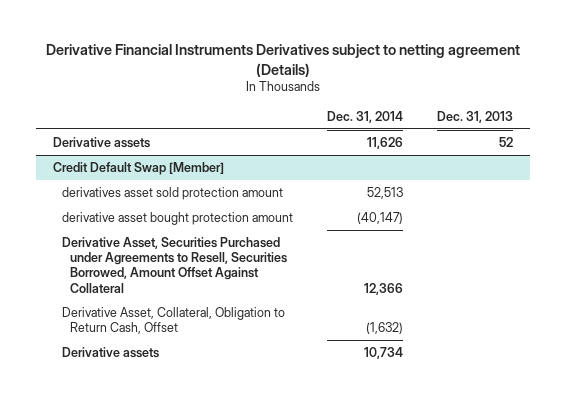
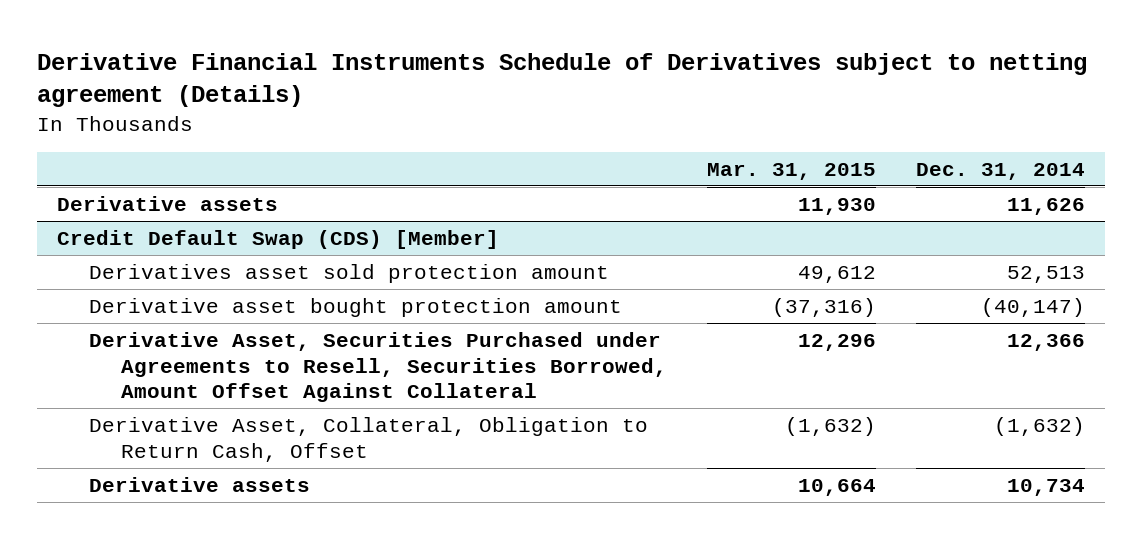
[45,44,520,77] Derivative Financial Instruments Derivatives subject to netting agreement (Details) -> [37,52,1088,108] Derivative Financial Instruments Schedule of Derivatives subject to netting agreement (Details)
[436,110,513,123] Dec. 31, 2013 -> none
none -> [707,162,877,180] Mar. 31, 2015
[52,161,224,175] Credit Default Swap [Member] -> [57,229,500,249] Credit Default Swap (CDS) [Member]
[61,186,283,200] derivatives asset sold protection amount -> [89,263,610,283] Derivatives asset sold protection amount
[61,211,293,225] derivative asset bought protection amount -> [89,297,623,317] Derivative asset bought protection amount

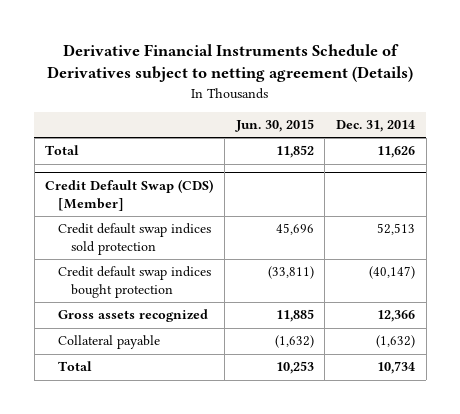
[707,162,877,180] Mar. 31, 2015 -> none
none -> [234,119,314,133] Jun. 30, 2015
[57,195,279,211] Derivative assets -> [45,145,80,156] Total
[89,263,610,283] Derivatives asset sold protection amount -> [58,223,212,255] Credit default swap indices sold protection
[89,297,623,317] Derivative asset bought protection amount -> [58,266,212,298] Credit default swap indices bought protection
[89,331,667,403] Derivative Asset, Securities Purchased under Agreements to Resell, Securities Borrowed, Amount Offset Against Collateral -> [58,309,209,323] Gross assets recognized
[89,416,649,462] Derivative Asset, Collateral, Obligation to Return Cash, Offset -> [58,335,161,350] Collateral payable
[89,476,311,492] Derivative assets -> [58,361,93,372] Total

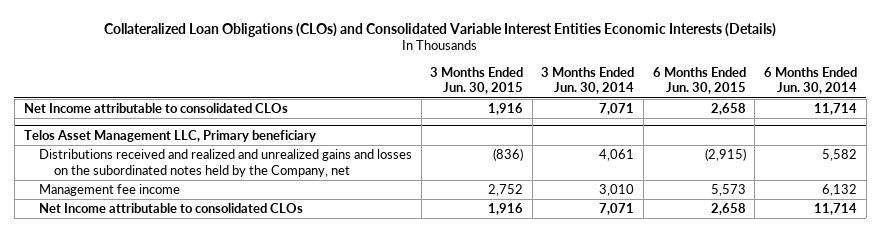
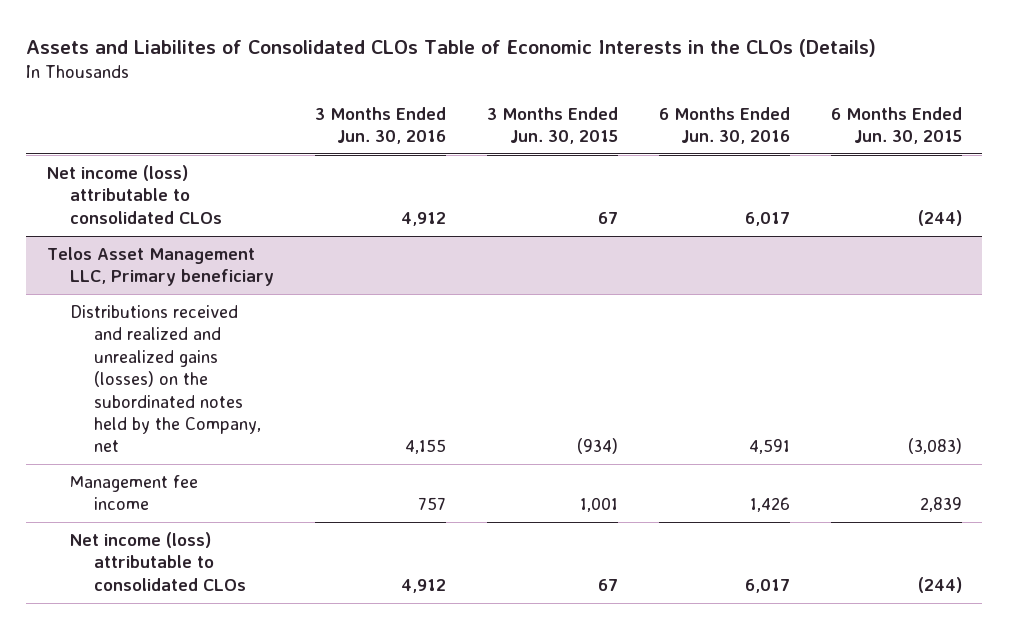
[104,22,777,37] Collateralized Loan Obligations (CLOs) and Consolidated Variable Interest Entities Economic Interests (Details) -> [26,38,877,57] Assets and Liabilites of Consolidated CLOs Table of Economic Interests in the CLOs (Details)
[541,66,635,95] 3 Months Ended Jun. 30, 2014 -> none
[763,66,857,95] 6 Months Ended Jun. 30, 2014 -> none
none -> [315,106,447,144] 3 Months Ended Jun. 30, 2016
none -> [659,106,791,144] 6 Months Ended Jun. 30, 2016
[23,103,288,114] Net Income attributable to consolidated CLOs -> [46,165,223,224] Net income (loss) attributable to consolidated CLOs
[488,103,524,116] 1,916 -> [598,211,619,224] 67
[710,103,746,116] 2,658 -> [917,209,962,226] (244)
[38,149,412,177] Distributions received and realized and unrealized gains and losses on the subordinated notes held by the Company, net -> [70,305,261,453] Distributions received and realized and unrealized gains (losses) on the subordinated notes held by the Company, net
[493,148,524,162] (836) -> [577,438,619,455] (934)
[704,148,746,162] (2,915) -> [907,438,962,455] (3,083)
[488,184,524,197] 2,752 -> [580,497,619,513] 1,001
[710,184,746,197] 5,573 -> [919,497,962,513] 2,839
[38,203,303,214] Net Income attributable to consolidated CLOs -> [70,532,246,591] Net income (loss) attributable to consolidated CLOs
[488,203,524,216] 1,916 -> [598,578,619,591] 67
[710,203,746,216] 2,658 -> [917,576,962,593] (244)

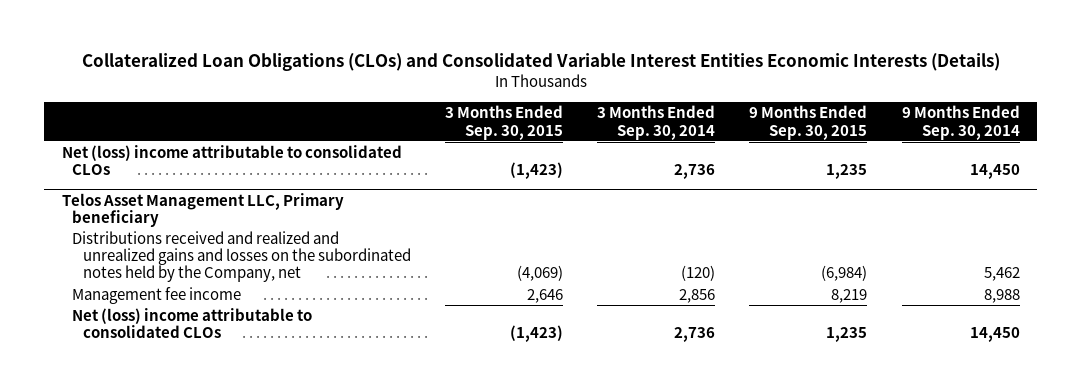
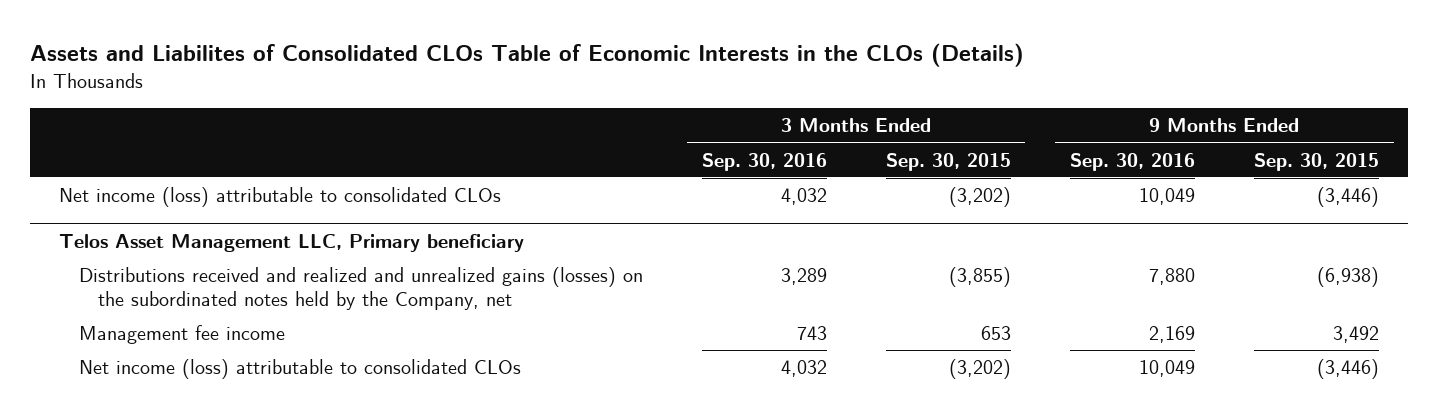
[81,53,1000,72] Collateralized Loan Obligations (CLOs) and Consolidated Variable Interest Entities Economic Interests (Details) -> [29,42,1024,67] Assets and Liabilites of Consolidated CLOs Table of Economic Interests in the CLOs (Details)
[597,105,716,140] 3 Months Ended Sep. 30, 2014 -> none
[901,105,1020,140] 9 Months Ended Sep. 30, 2014 -> none
none -> [701,152,827,171] Sep. 30, 2016
none -> [1069,152,1195,171] Sep. 30, 2016
[61,145,402,176] Net (loss) income attributable to consolidated CLOs -> [59,187,502,208] Net income (loss) attributable to consolidated CLOs
[509,162,563,180] (1,423) -> [948,187,1011,208] (3,202)
[826,164,868,180] 1,235 -> [1316,187,1379,208] (3,446)
[72,231,411,283] Distributions received and realized and unrealized gains and losses on the subordinated notes held by the Company, net -> [78,267,643,310] Distributions received and realized and unrealized gains (losses) on the subordinated notes held by the Company, net
[516,265,563,282] (4,069) -> [948,267,1011,288] (3,855)
[821,265,868,282] (6,984) -> [1316,267,1379,288] (6,938)
[526,289,563,304] 2,646 -> [980,326,1011,341] 653
[831,289,868,304] 8,219 -> [1332,326,1379,344] 3,492
[72,308,313,339] Net (loss) income attributable to consolidated CLOs -> [78,359,521,380] Net income (loss) attributable to consolidated CLOs
[509,325,563,343] (1,423) -> [948,359,1011,380] (3,202)
[826,327,868,343] 1,235 -> [1316,359,1379,380] (3,446)

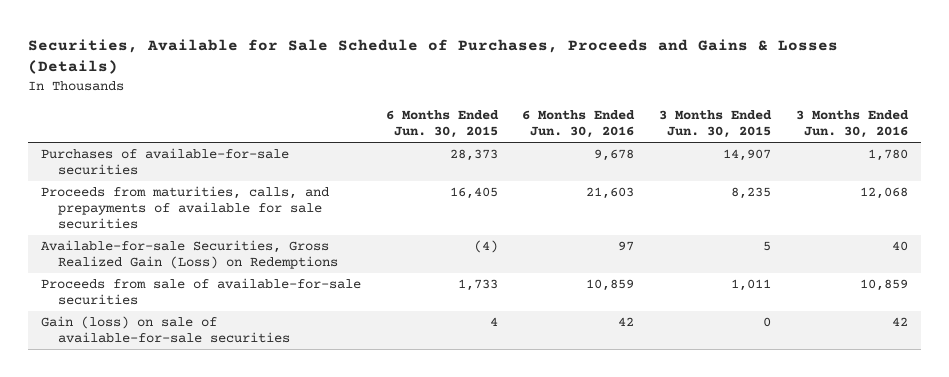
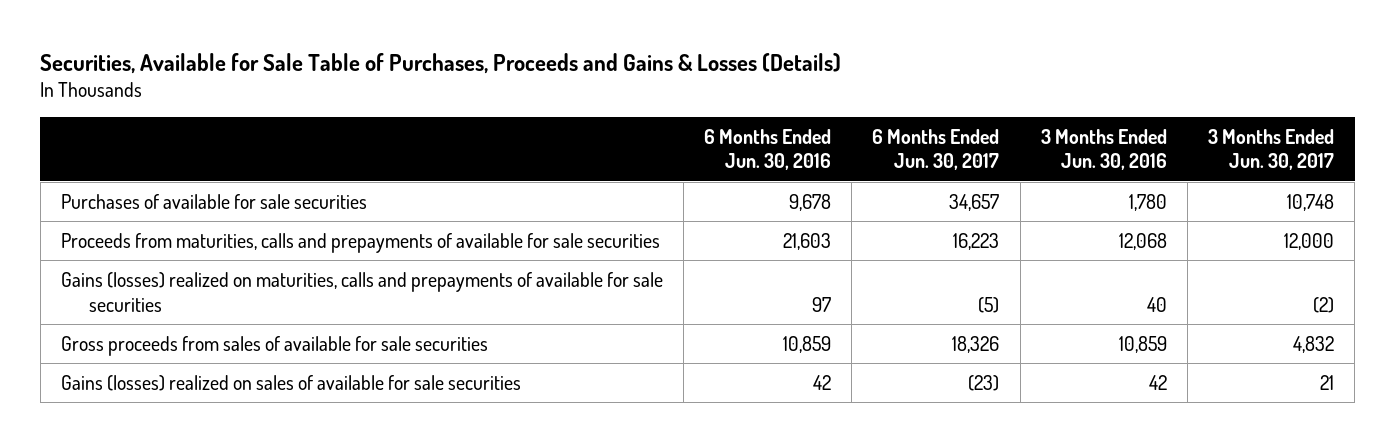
[28,38,839,75] Securities, Available for Sale Schedule of Purchases, Proceeds and Gains & Losses (Details) -> [40,52,842,74] Securities, Available for Sale Table of Purchases, Proceeds and Gains & Losses (Details)
[385,110,499,139] 6 Months Ended Jun. 30, 2015 -> none
[659,110,773,139] 3 Months Ended Jun. 30, 2015 -> none
none -> [872,128,1000,171] 6 Months Ended Jun. 30, 2017
none -> [1207,128,1334,171] 3 Months Ended Jun. 30, 2017
[40,148,289,176] Purchases of available-for-sale securities -> [60,193,367,209] Purchases of available for sale securities
[40,186,329,230] Proceeds from maturities, calls, and prepayments of available for sale securities -> [60,232,660,253] Proceeds from maturities, calls and prepayments of available for sale securities
[40,240,338,270] Available-for-sale Securities, Gross Realized Gain (Loss) on Redemptions -> [60,271,663,312] Gains (losses) realized on maturities, calls and prepayments of available for sale securities
[40,278,361,306] Proceeds from sale of available-for-sale securities -> [60,335,488,356] Gross proceeds from sales of available for sale securities
[40,316,290,344] Gain (loss) on sale of available-for-sale securities -> [60,374,521,391] Gains (losses) realized on sales of available for sale securities

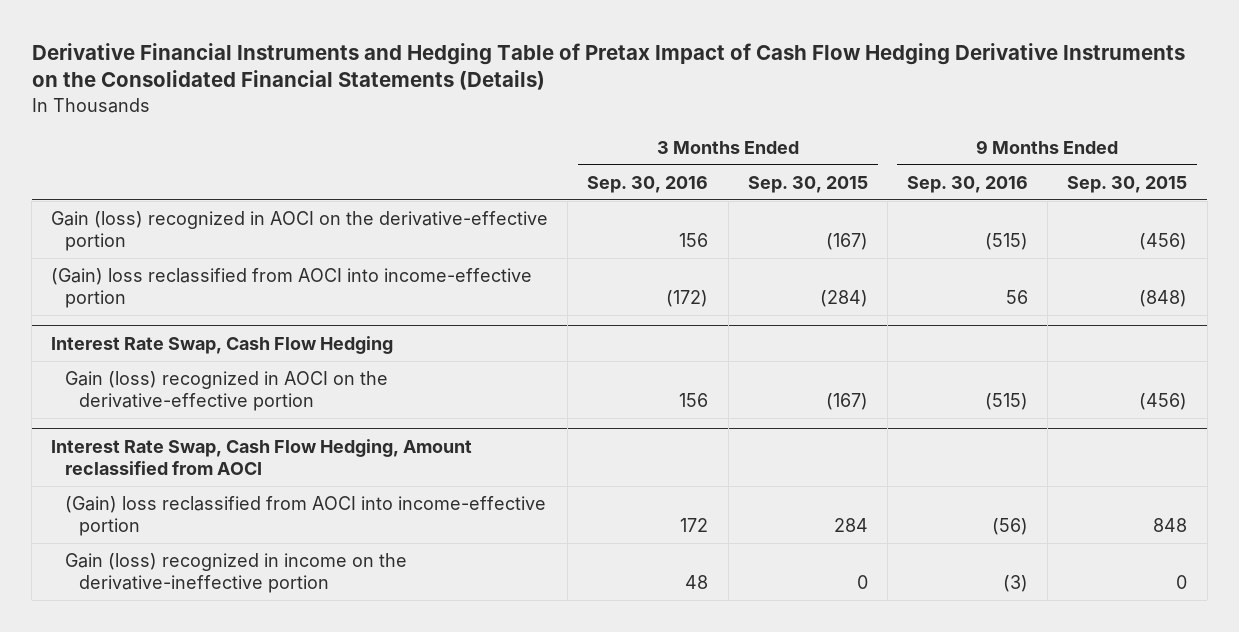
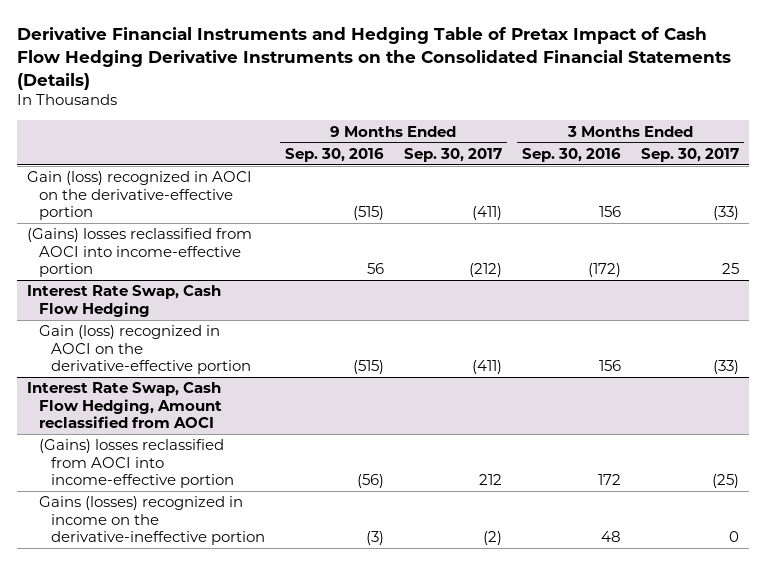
[747,175,868,193] Sep. 30, 2015 -> none
[1067,175,1188,193] Sep. 30, 2015 -> none
none -> [404,147,503,162] Sep. 30, 2017
none -> [641,147,740,162] Sep. 30, 2017
[51,268,533,308] (Gain) loss reclassified from AOCI into income-effective portion -> [26,228,252,277] (Gains) losses reclassified from AOCI into income-effective portion
[65,496,547,536] (Gain) loss reclassified from AOCI into income-effective portion -> [38,439,234,488] (Gains) losses reclassified from AOCI into income-effective portion
[65,553,408,593] Gain (loss) recognized in income on the derivative-ineffective portion -> [38,496,265,545] Gains (losses) recognized in income on the derivative-ineffective portion

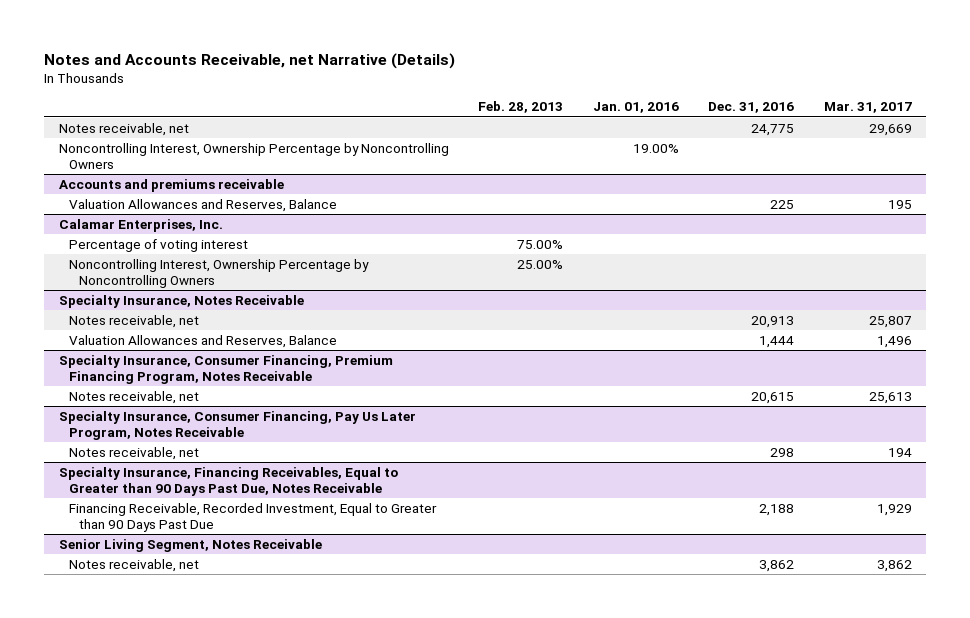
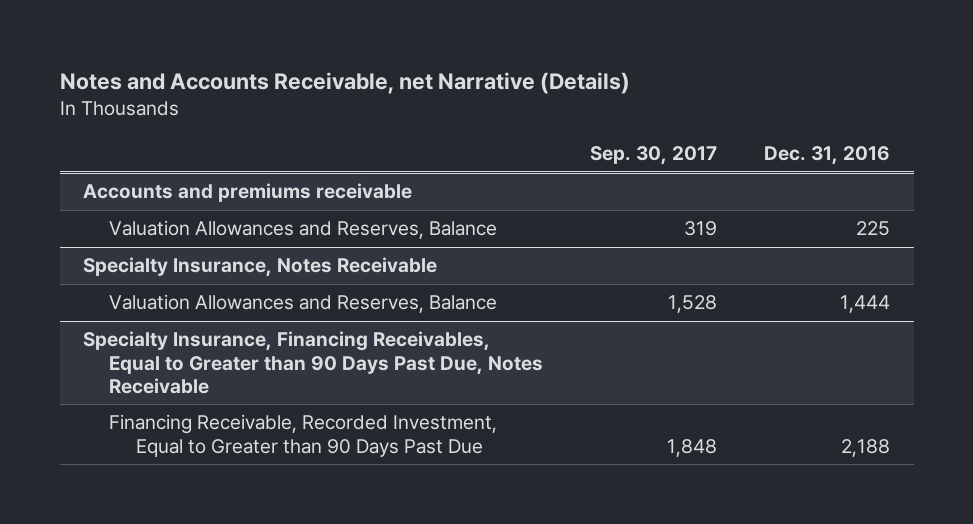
[478,101,564,114] Feb. 28, 2013 -> none
[592,102,679,114] Jan. 01, 2016 -> none
[823,102,912,114] Mar. 31, 2017 -> none
none -> [590,146,718,166] Sep. 30, 2017
[58,122,189,136] Notes receivable, net -> none
[58,142,449,169] Noncontrolling Interest, Ownership Percentage by Noncontrolling Owners -> none
[58,218,223,232] Calamar Enterprises, Inc. -> none
[68,238,248,252] Percentage of voting interest -> none
[68,258,369,288] Noncontrolling Interest, Ownership Percentage by Noncontrolling Owners -> none
[68,314,199,328] Notes receivable, net -> none
[58,354,393,384] Specialty Insurance, Consumer Financing, Premium Financing Program, Notes Receivable -> none
[68,390,199,404] Notes receivable, net -> none
[58,410,416,440] Specialty Insurance, Consumer Financing, Pay Us Later Program, Notes Receivable -> none
[68,446,199,460] Notes receivable, net -> none
[58,538,322,552] Senior Living Segment, Notes Receivable -> none
[68,558,199,572] Notes receivable, net -> none

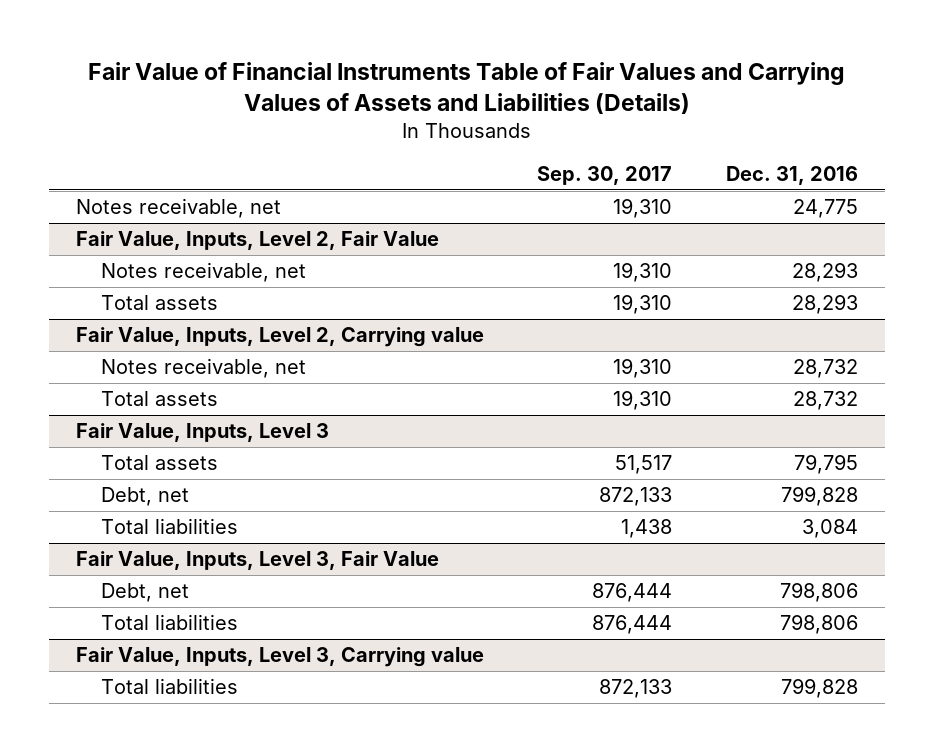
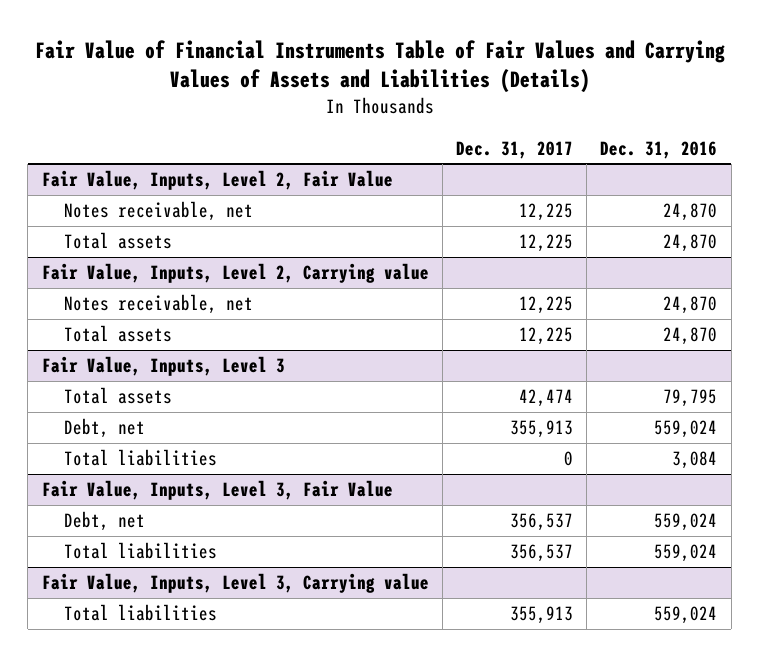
[537,165,673,185] Sep. 30, 2017 -> none
none -> [456,140,574,159] Dec. 31, 2017
[75,198,281,219] Notes receivable, net -> none
[791,262,858,283] 28,293 -> [663,203,718,222] 24,870
[791,294,858,315] 28,293 -> [663,234,718,253] 24,870
[792,359,858,379] 28,732 -> [663,296,718,315] 24,870
[792,391,858,411] 28,732 -> [663,327,718,346] 24,870
[780,486,858,507] 799,828 -> [654,420,718,439] 559,024
[779,582,858,603] 798,806 -> [654,513,718,532] 559,024
[779,614,858,635] 798,806 -> [654,544,718,563] 559,024
[780,678,858,699] 799,828 -> [654,606,718,625] 559,024

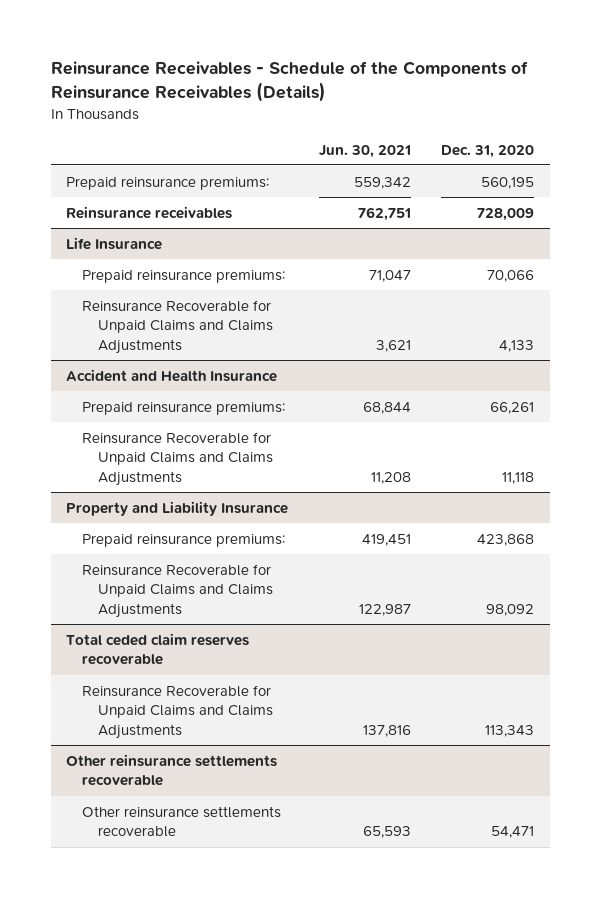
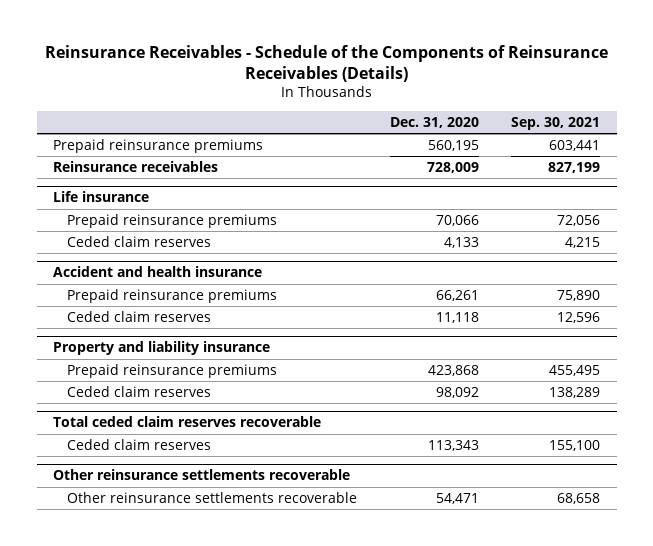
[318,144,411,158] Jun. 30, 2021 -> none
none -> [511,116,601,130] Sep. 30, 2021
[66,176,270,190] Prepaid reinsurance premiums: -> [53,138,264,153] Prepaid reinsurance premiums
[66,236,163,250] Life Insurance -> [53,191,150,203] Life insurance
[82,269,286,283] Prepaid reinsurance premiums: -> [66,213,277,228] Prepaid reinsurance premiums
[82,299,273,354] Reinsurance Recoverable for Unpaid Claims and Claims Adjustments -> [66,235,211,247] Ceded claim reserves
[66,368,278,382] Accident and Health Insurance -> [53,266,263,278] Accident and health insurance
[82,401,286,415] Prepaid reinsurance premiums: -> [66,288,277,303] Prepaid reinsurance premiums
[82,431,273,486] Reinsurance Recoverable for Unpaid Claims and Claims Adjustments -> [66,310,211,322] Ceded claim reserves
[66,500,289,516] Property and Liability Insurance -> [53,341,271,356] Property and liability insurance
[82,533,286,547] Prepaid reinsurance premiums: -> [66,363,277,378] Prepaid reinsurance premiums
[82,563,273,618] Reinsurance Recoverable for Unpaid Claims and Claims Adjustments -> [66,385,211,397] Ceded claim reserves
[82,684,273,739] Reinsurance Recoverable for Unpaid Claims and Claims Adjustments -> [66,438,211,450] Ceded claim reserves

